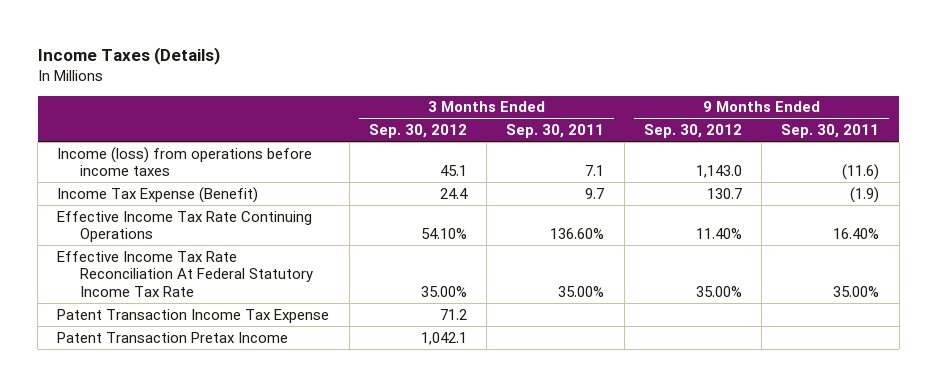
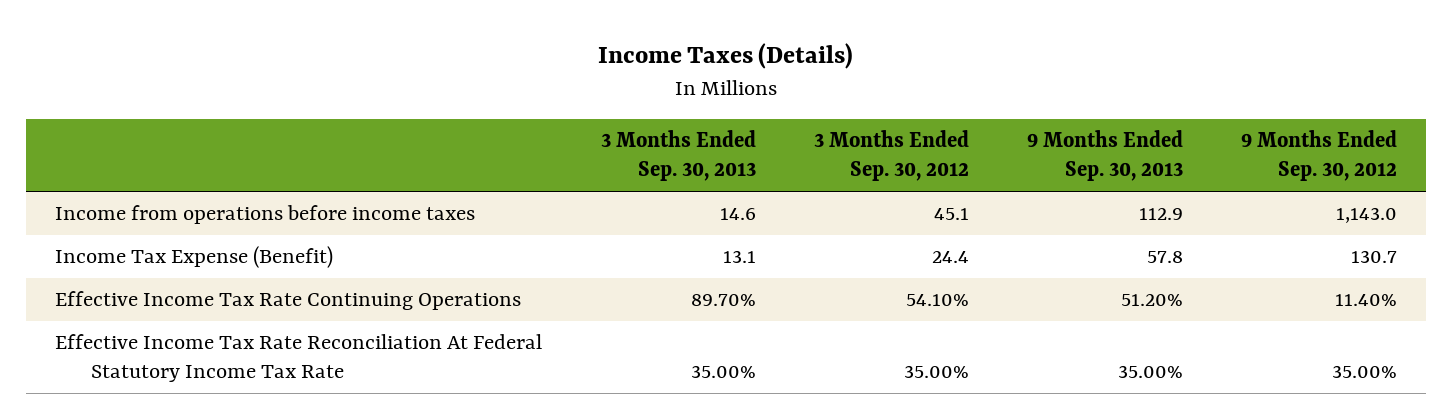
[506,124,605,139] Sep. 30, 2011 -> none
[781,124,880,139] Sep. 30, 2011 -> none
none -> [600,130,756,182] 3 Months Ended Sep. 30, 2013
none -> [1026,130,1183,182] 9 Months Ended Sep. 30, 2013
[57,146,313,177] Income (loss) from operations before income taxes -> [55,205,476,225] Income from operations before income taxes
[57,308,330,323] Patent Transaction Income Tax Expense -> none
[57,331,289,343] Patent Transaction Pretax Income -> none

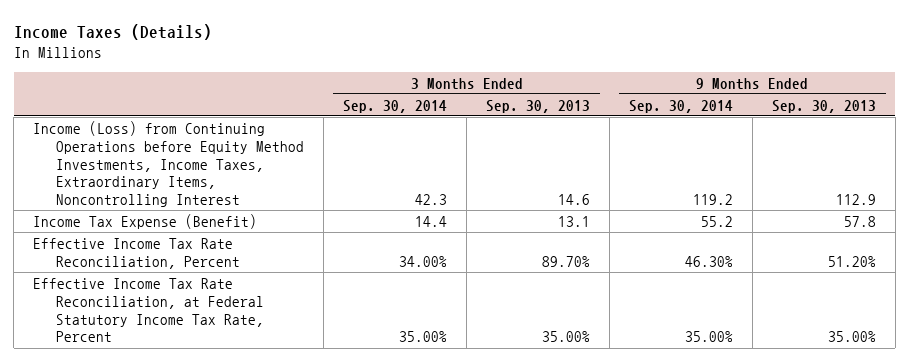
[813,130,969,182] 3 Months Ended Sep. 30, 2012 -> none
[1240,130,1397,182] 9 Months Ended Sep. 30, 2012 -> none
none -> [343,99,448,113] Sep. 30, 2014
none -> [629,99,734,113] Sep. 30, 2014
[55,205,476,225] Income from operations before income taxes -> [33,120,305,208] Income (Loss) from Continuing Operations before Equity Method Investments, Income Taxes, Extraordinary Items, Noncontrolling Interest
[55,291,522,311] Effective Income Tax Rate Continuing Operations -> [33,237,241,269] Effective Income Tax Rate Reconciliation, Percent
[55,334,543,383] Effective Income Tax Rate Reconciliation At Federal Statutory Income Tax Rate -> [33,277,265,343] Effective Income Tax Rate Reconciliation, at Federal Statutory Income Tax Rate, Percent

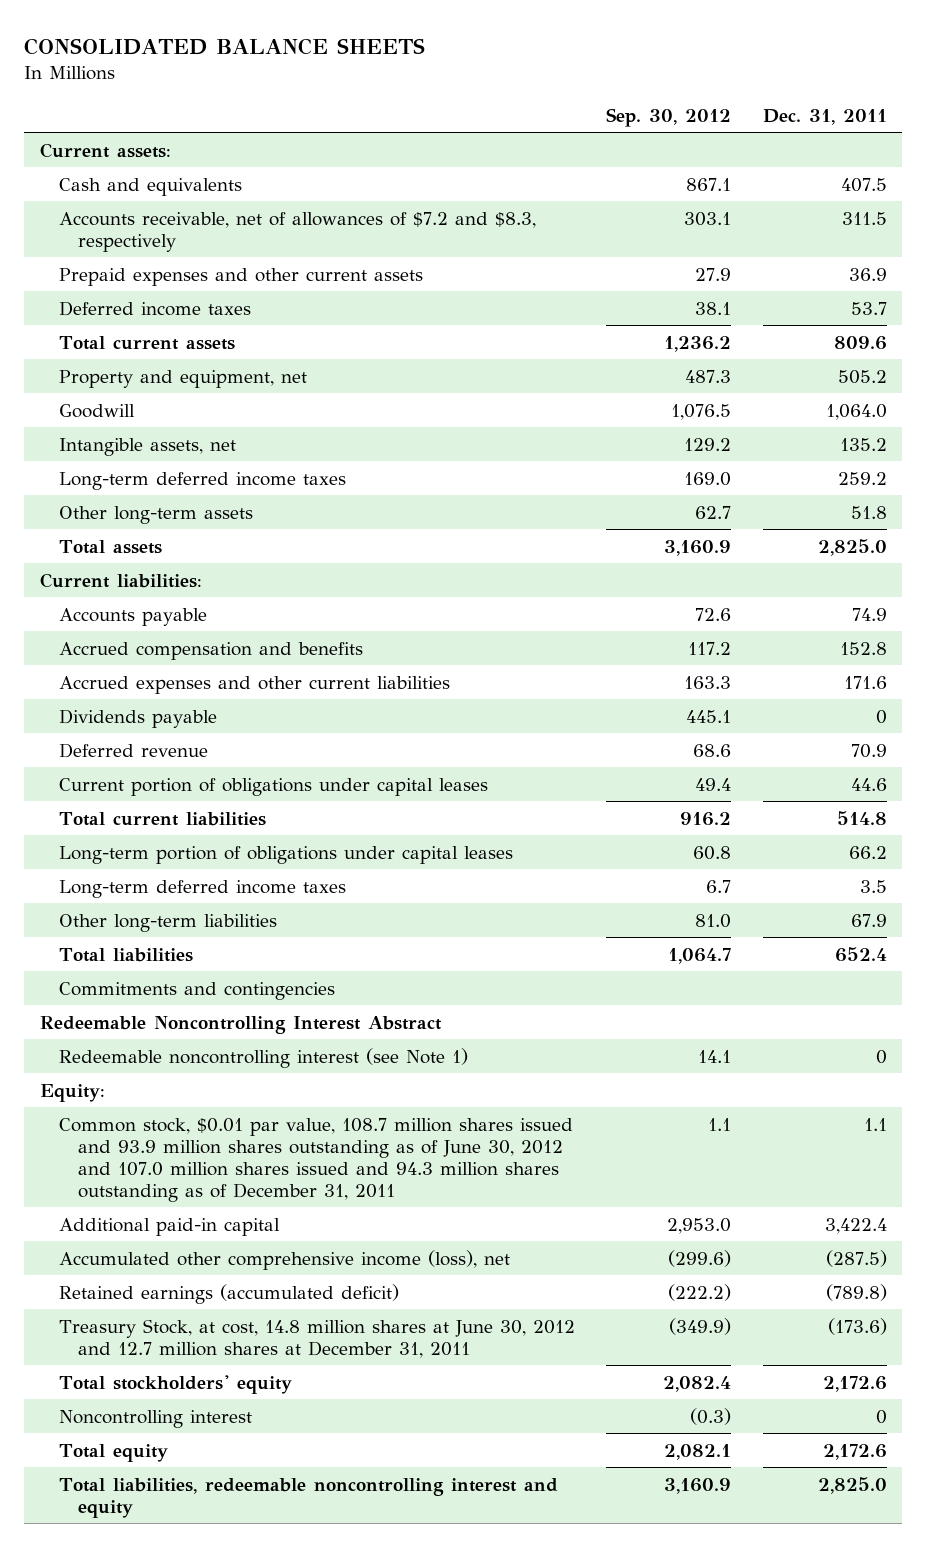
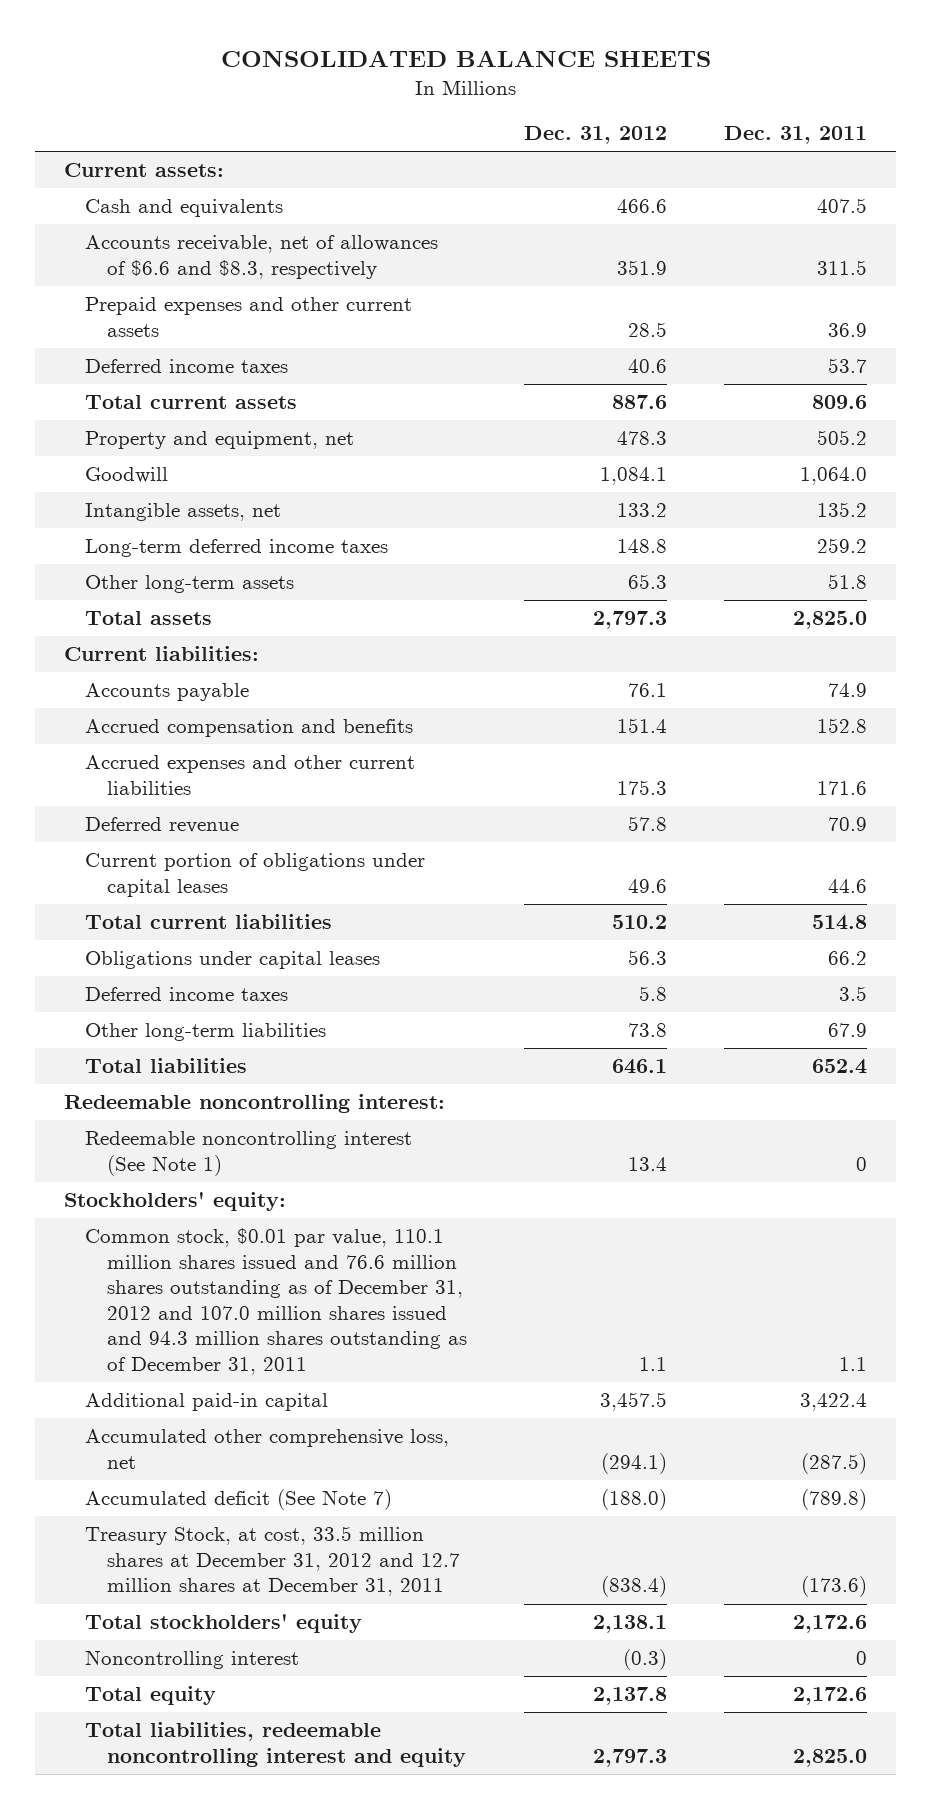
[606,107,732,127] Sep. 30, 2012 -> none
none -> [523,126,667,145] Dec. 31, 2012
[59,211,537,252] Accounts receivable, net of allowances of $7.2 and $8.3, respectively -> [85,235,439,279] Accounts receivable, net of allowances of $6.6 and $8.3, respectively
[59,708,218,728] Dividends payable -> none
[59,845,514,864] Long-term portion of obligations under capital leases -> [85,951,381,970] Obligations under capital leases
[59,879,347,898] Long-term deferred income taxes -> [85,987,289,1002] Deferred income taxes
[59,981,336,1000] Commitments and contingencies -> none
[40,1015,443,1034] Redeemable Noncontrolling Interest Abstract -> [64,1094,446,1114] Redeemable noncontrolling interest:
[59,1047,469,1068] Redeemable noncontrolling interest (see Note 1) -> [85,1131,413,1176] Redeemable noncontrolling interest (See Note 1)
[40,1083,106,1102] Equity: -> [64,1192,287,1212] Stockholders' equity:
[59,1117,574,1202] Common stock, $0.01 par value, 108.7 million shares issued and 93.9 million shares outstanding as of June 30, 2012 and 107.0 million shares issued and 94.3 million shares outstanding as of December 31, 2011 -> [85,1228,467,1376] Common stock, $0.01 par value, 110.1 million shares issued and 76.6 million shares outstanding as of December 31, 2012 and 107.0 million shares issued and 94.3 million shares outstanding as of December 31, 2011
[59,1249,511,1270] Accumulated other comprehensive income (loss), net -> [85,1429,450,1469] Accumulated other comprehensive loss, net
[59,1283,400,1304] Retained earnings (accumulated deficit) -> [85,1489,393,1511] Accumulated deficit (See Note 7)
[59,1318,576,1358] Treasury Stock, at cost, 14.8 million shares at June 30, 2012 and 12.7 million shares at December 31, 2011 -> [85,1526,460,1597] Treasury Stock, at cost, 33.5 million shares at December 31, 2012 and 12.7 million shares at December 31, 2011

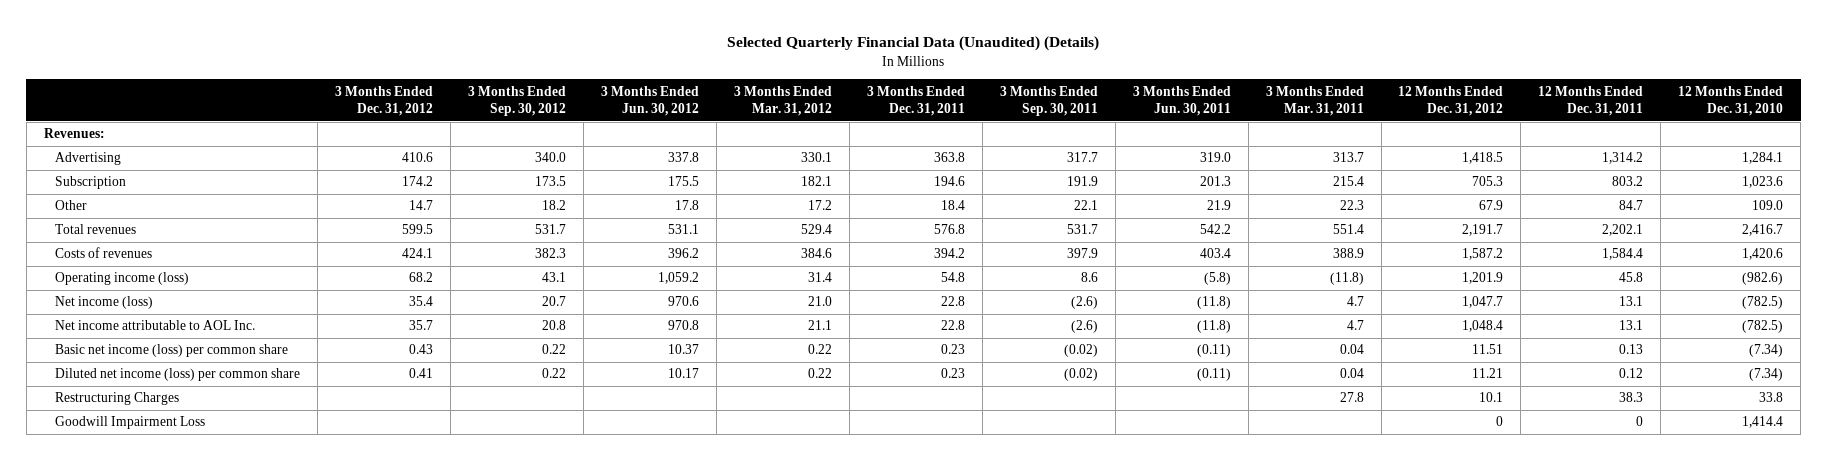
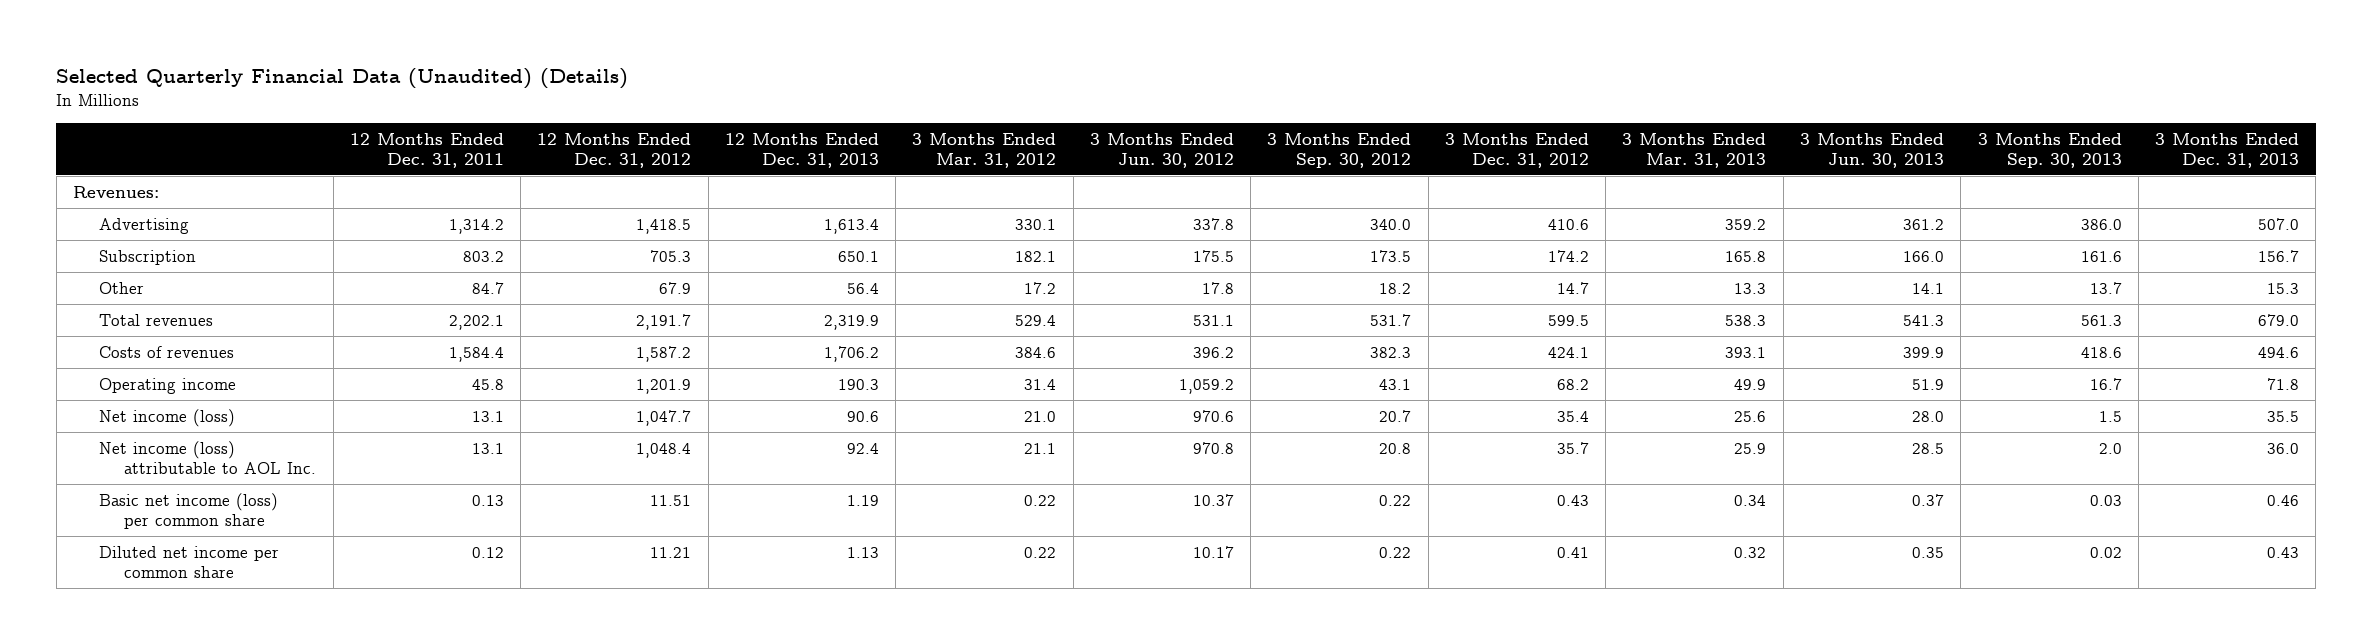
[866,85,965,117] 3 Months Ended Dec. 31, 2011 -> none
[999,85,1098,117] 3 Months Ended Sep. 30, 2011 -> none
[1132,85,1231,117] 3 Months Ended Jun. 30, 2011 -> none
[1265,85,1364,117] 3 Months Ended Mar. 31, 2011 -> none
[1678,85,1784,117] 12 Months Ended Dec. 31, 2010 -> none
none -> [724,132,879,169] 12 Months Ended Dec. 31, 2013
none -> [1622,132,1767,169] 3 Months Ended Mar. 31, 2013
none -> [1799,132,1944,169] 3 Months Ended Jun. 30, 2013
none -> [1977,132,2122,169] 3 Months Ended Sep. 30, 2013
none -> [2155,132,2300,169] 3 Months Ended Dec. 31, 2013
[55,272,190,286] Operating income (loss) -> [98,377,236,394] Operating income
[55,320,256,331] Net income attributable to AOL Inc. -> [98,440,317,474] Net income (loss) attributable to AOL Inc.
[55,392,180,406] Restructuring Charges -> none
[55,416,206,430] Goodwill Impairment Loss -> none
[55,368,301,382] Diluted net income (loss) per common share -> [98,545,279,578] Diluted net income per common share

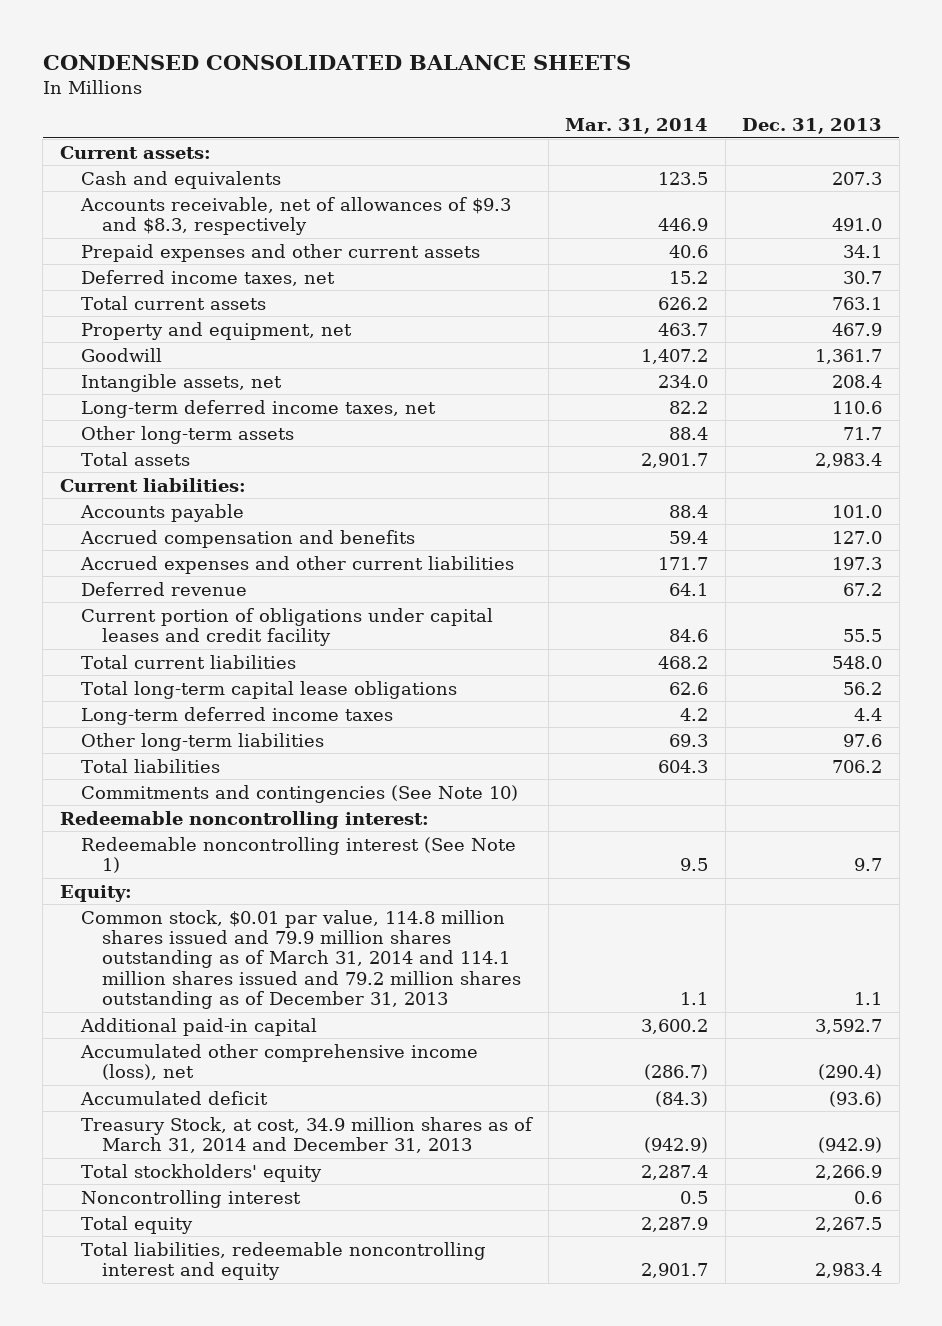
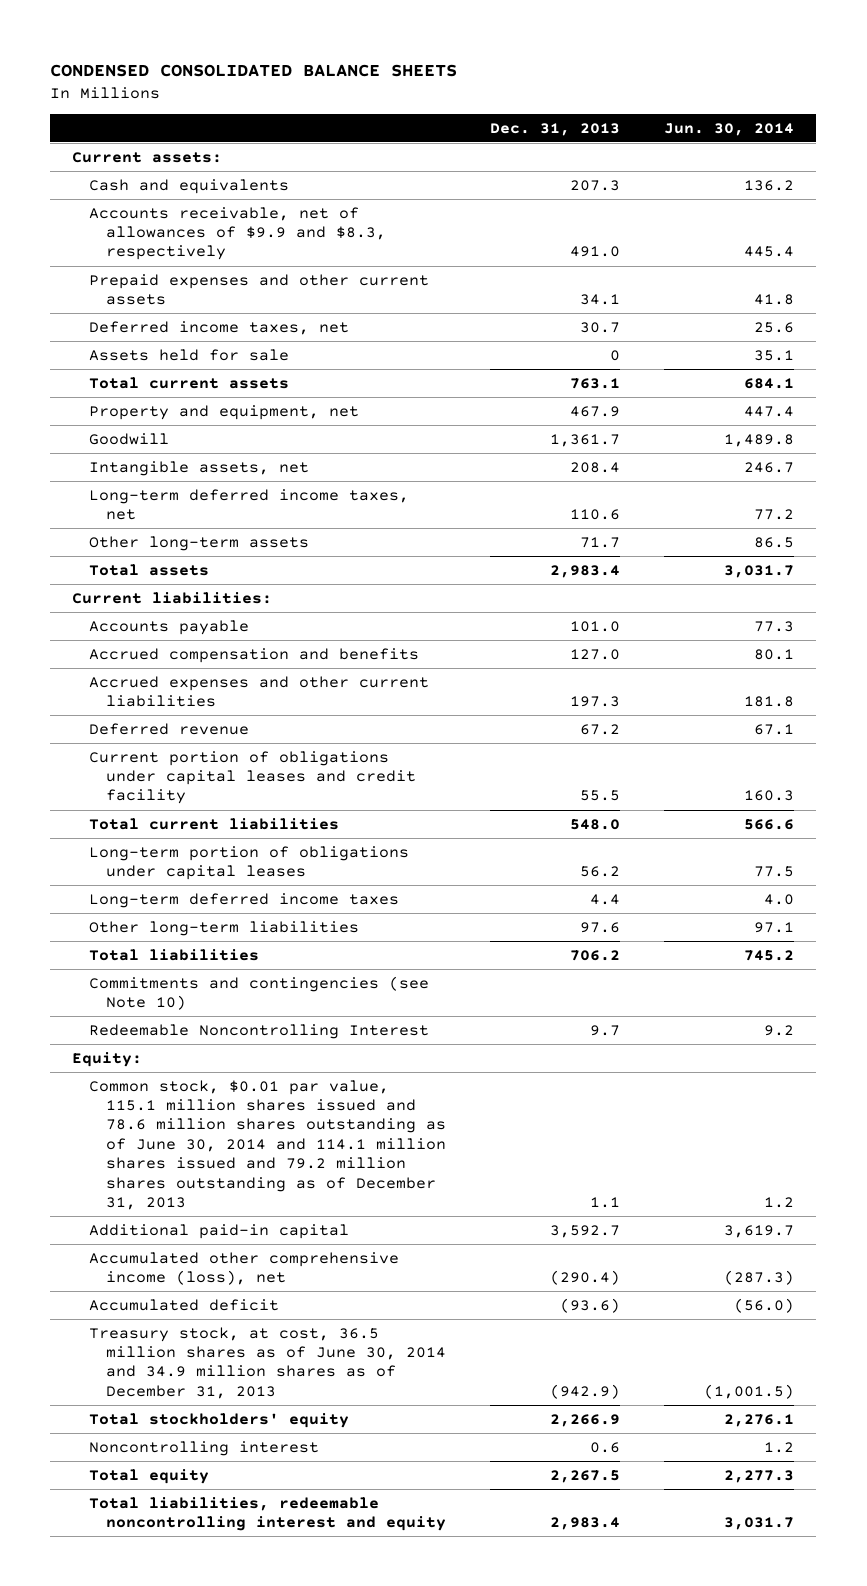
[565,118,709,135] Mar. 31, 2014 -> none
none -> [664,122,795,136] Jun. 30, 2014
[79,196,511,235] Accounts receivable, net of allowances of $9.3 and $8.3, respectively -> [89,206,387,261] Accounts receivable, net of allowances of $9.9 and $8.3, respectively
none -> [89,348,290,361] Assets held for sale
[80,680,457,699] Total long-term capital lease obligations -> [89,845,410,881] Long-term portion of obligations under capital leases
[59,810,429,829] Redeemable noncontrolling interest: -> none
[80,784,518,803] Commitments and contingencies (See Note 10) -> [89,975,430,1011] Commitments and contingencies (see Note 10)
[80,836,516,873] Redeemable noncontrolling interest (See Note 1) -> [89,1023,430,1039] Redeemable Noncontrolling Interest
[80,909,521,1009] Common stock, $0.01 par value, 114.8 million shares issued and 79.9 million shares outstanding as of March 31, 2014 and 114.1 million shares issued and 79.2 million shares outstanding as of December 31, 2013 -> [89,1079,447,1211] Common stock, $0.01 par value, 115.1 million shares issued and 78.6 million shares outstanding as of June 30, 2014 and 114.1 million shares issued and 79.2 million shares outstanding as of December 31, 2013
[80,1116,533,1153] Treasury Stock, at cost, 34.9 million shares as of March 31, 2014 and December 31, 2013 -> [89,1326,447,1399] Treasury stock, at cost, 36.5 million shares as of June 30, 2014 and 34.9 million shares as of December 31, 2013

